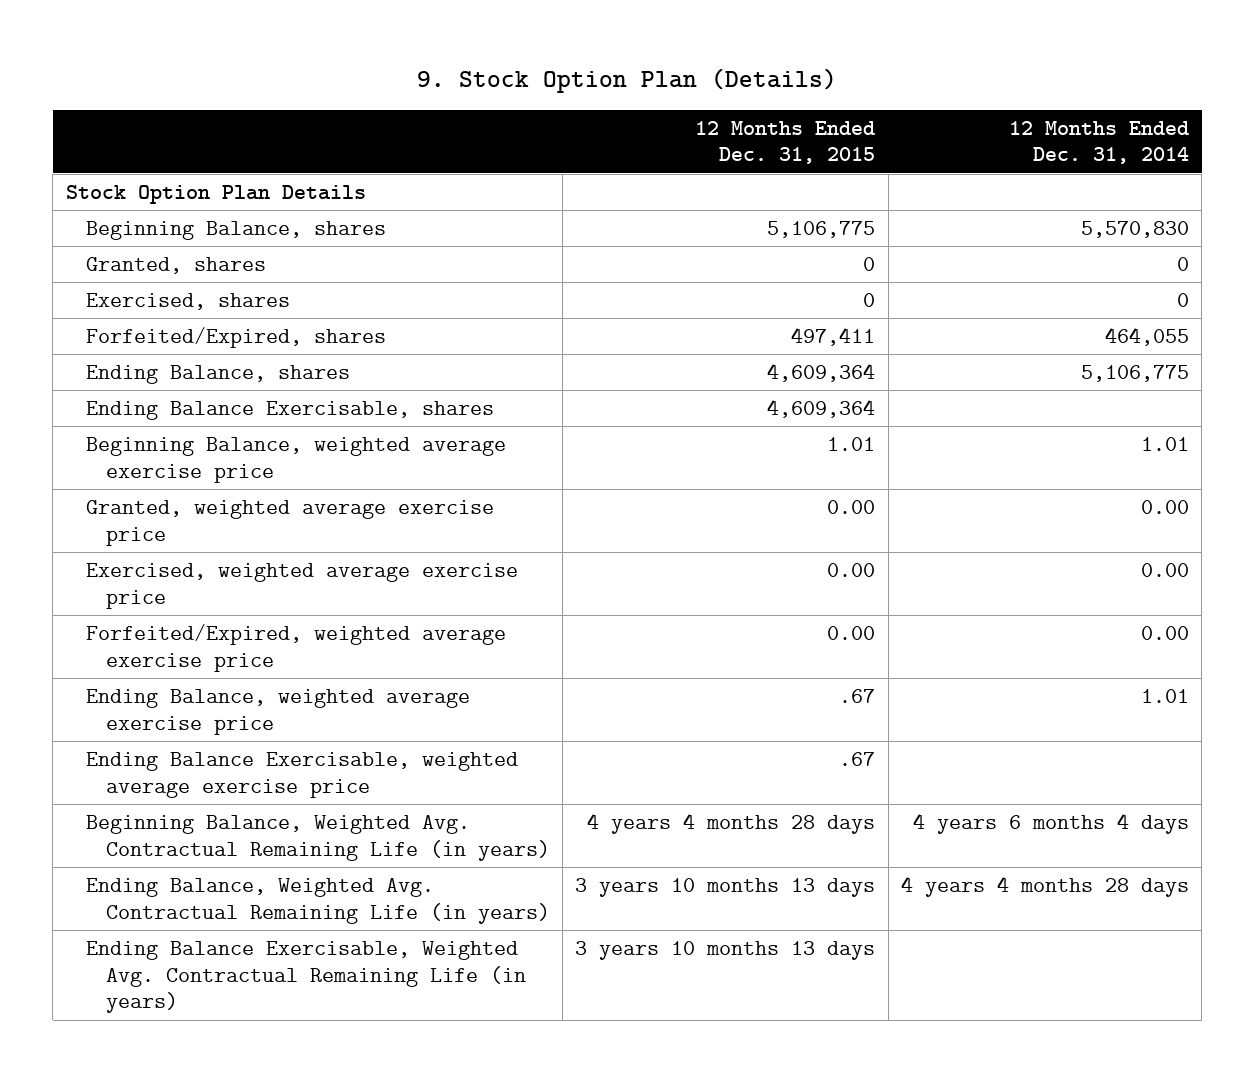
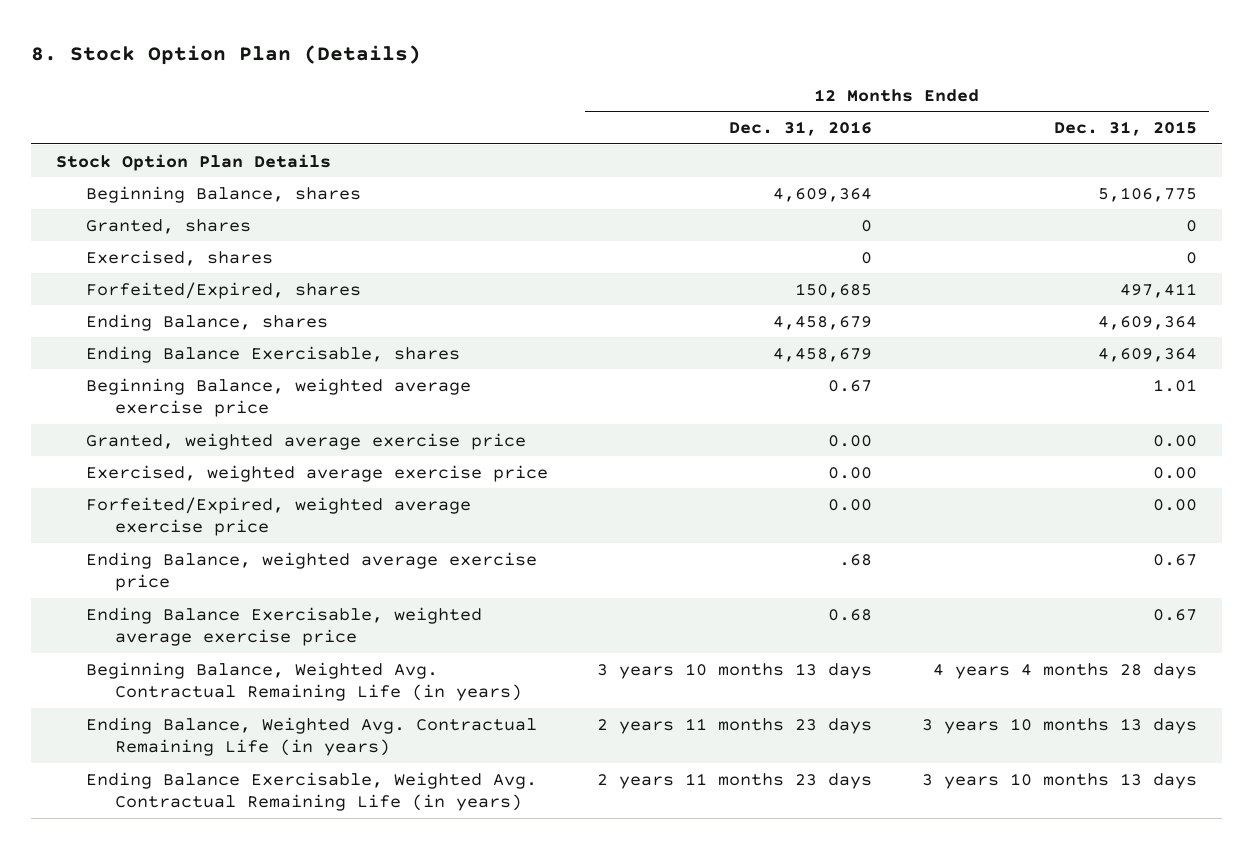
[417,68,838,94] 9. Stock Option Plan (Details) -> [31,45,422,66] 8. Stock Option Plan (Details)
[1008,120,1189,165] 12 Months Ended Dec. 31, 2014 -> none
none -> [729,120,873,136] Dec. 31, 2016
[839,688,876,703] .67 -> [1152,553,1197,566] 0.67
[839,751,876,766] .67 -> [1152,608,1197,621] 0.67

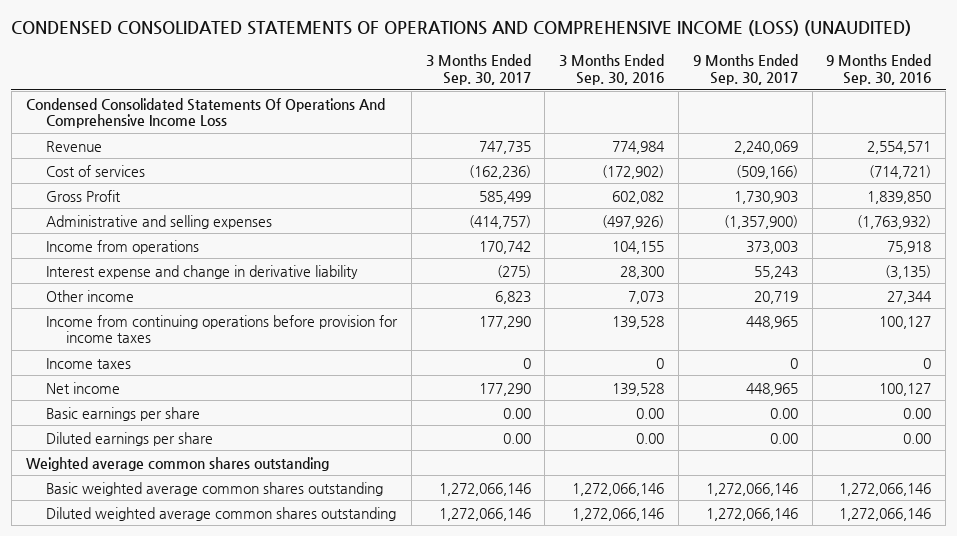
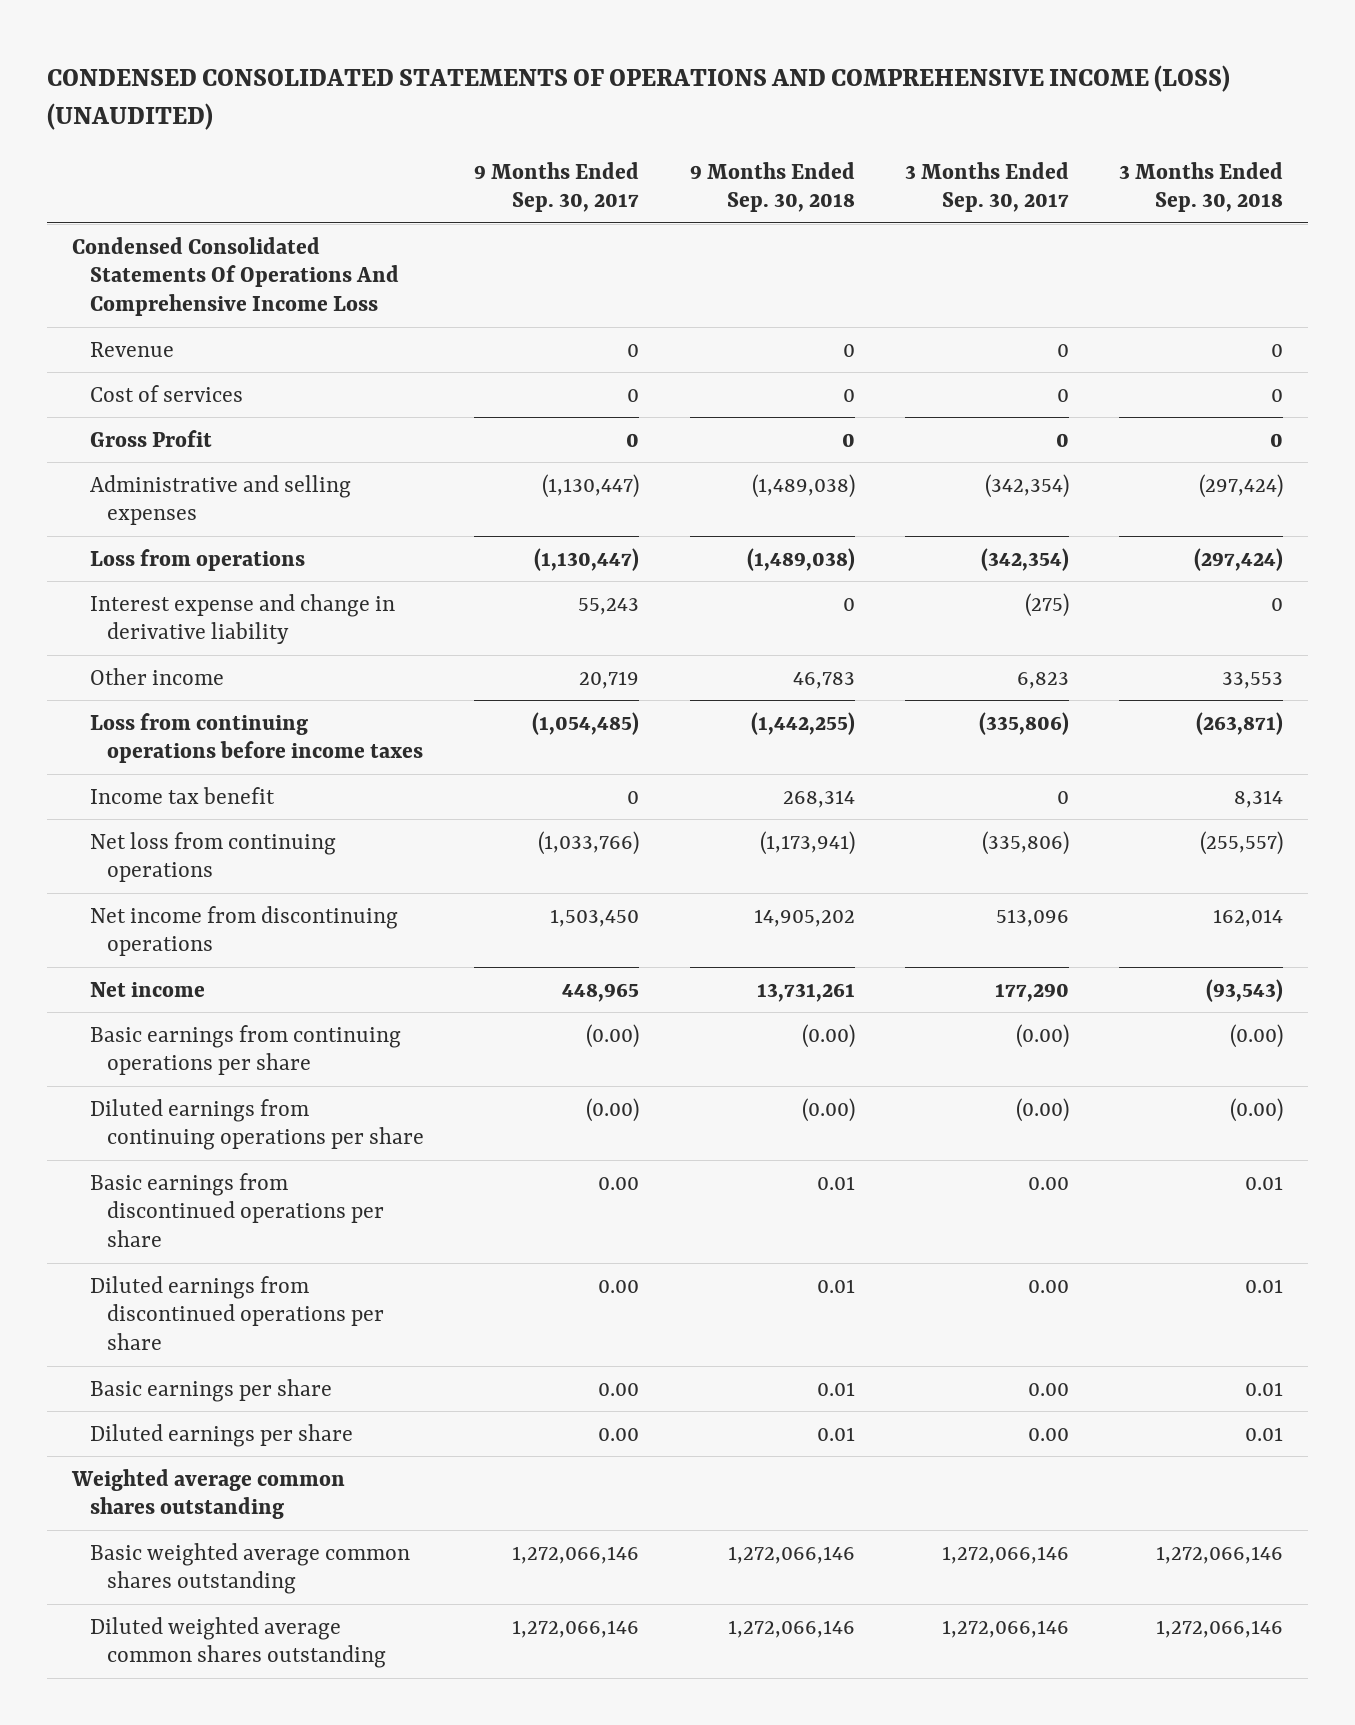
[559,54,665,86] 3 Months Ended Sep. 30, 2016 -> none
[826,54,932,86] 9 Months Ended Sep. 30, 2016 -> none
none -> [689,161,855,213] 9 Months Ended Sep. 30, 2018
none -> [1118,161,1283,213] 3 Months Ended Sep. 30, 2018
[478,140,531,154] 747,735 -> [1056,343,1069,357] 0
[733,140,798,154] 2,240,069 -> [627,343,640,357] 0
[468,164,531,179] (162,236) -> [1056,388,1069,402] 0
[735,164,798,179] (509,166) -> [627,388,640,402] 0
[478,190,531,204] 585,499 -> [1055,432,1069,447] 0
[733,190,798,204] 1,730,903 -> [626,432,640,447] 0
[468,214,531,229] (414,757) -> [984,473,1069,498] (342,354)
[723,214,798,229] (1,357,900) -> [542,473,640,498] (1,130,447)
[45,239,199,254] Income from operations -> [89,548,305,571] Loss from operations
[478,240,531,254] 170,742 -> [980,547,1069,571] (342,354)
[745,240,798,254] 373,003 -> [534,547,640,571] (1,130,447)
[45,314,398,344] Income from continuing operations before provision for income taxes -> [89,712,424,764] Loss from continuing operations before income taxes
[478,315,531,329] 177,290 -> [978,711,1069,735] (335,806)
[745,315,798,329] 448,965 -> [532,711,640,735] (1,054,485)
[45,357,131,369] Income taxes -> [89,786,275,804] Income tax benefit
none -> [89,831,336,883] Net loss from continuing operations
none -> [89,905,398,957] Net income from discontinuing operations
none -> [89,1024,401,1076] Basic earnings from continuing operations per share
none -> [89,1098,425,1151] Diluted earnings from continuing operations per share
none -> [89,1172,385,1248] Basic earnings from discontinued operations per share
none -> [89,1275,385,1351] Diluted earnings from discontinued operations per share

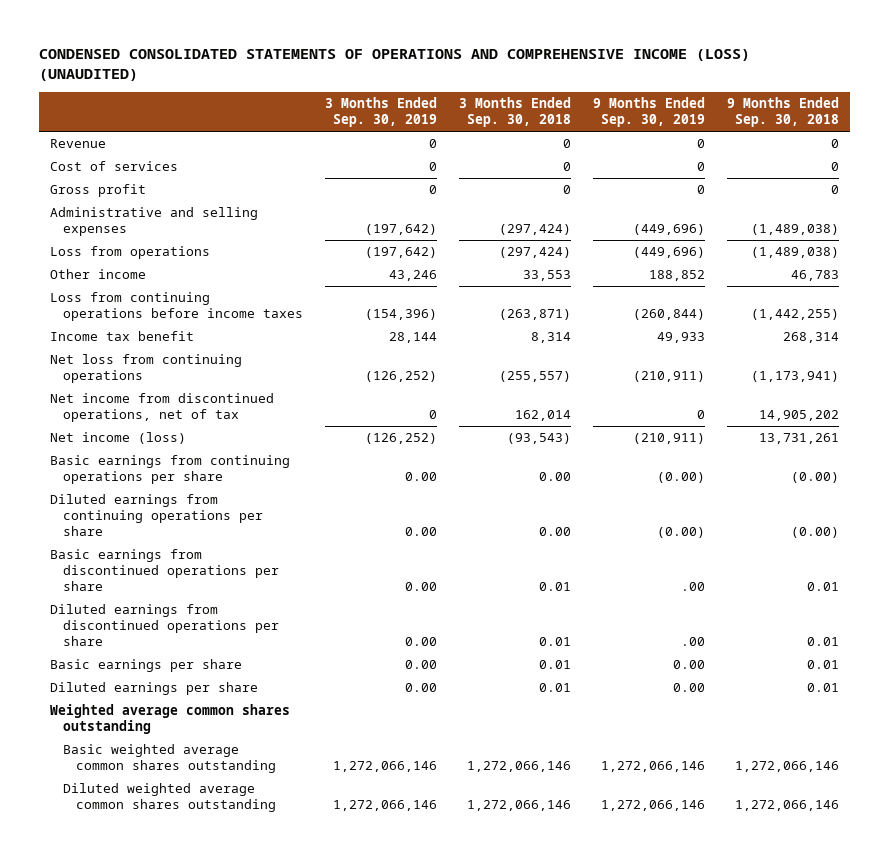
[474,161,640,213] 9 Months Ended Sep. 30, 2017 -> none
[904,161,1069,213] 3 Months Ended Sep. 30, 2017 -> none
none -> [325,97,438,127] 3 Months Ended Sep. 30, 2019
none -> [593,97,706,127] 9 Months Ended Sep. 30, 2019
[72,236,399,317] Condensed Consolidated Statements Of Operations And Comprehensive Income Loss -> none
[89,429,212,447] Gross Profit -> [50,184,147,198] Gross profit
[89,593,395,645] Interest expense and change in derivative liability -> none
[89,905,398,957] Net income from discontinuing operations -> [50,393,275,423] Net income from discontinued operations, net of tax
[89,981,205,997] Net income -> [50,432,187,445] Net income (loss)
[1229,1023,1283,1048] (0.00) -> [539,472,572,482] 0.00
[1229,1097,1283,1122] (0.00) -> [539,526,572,536] 0.00

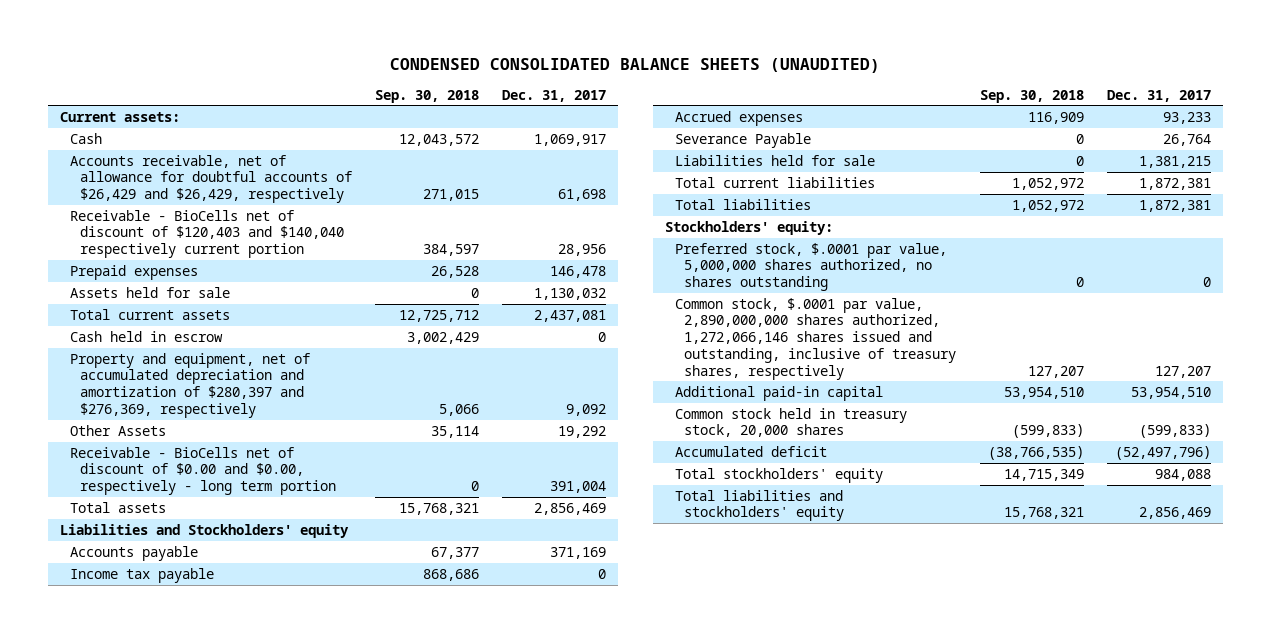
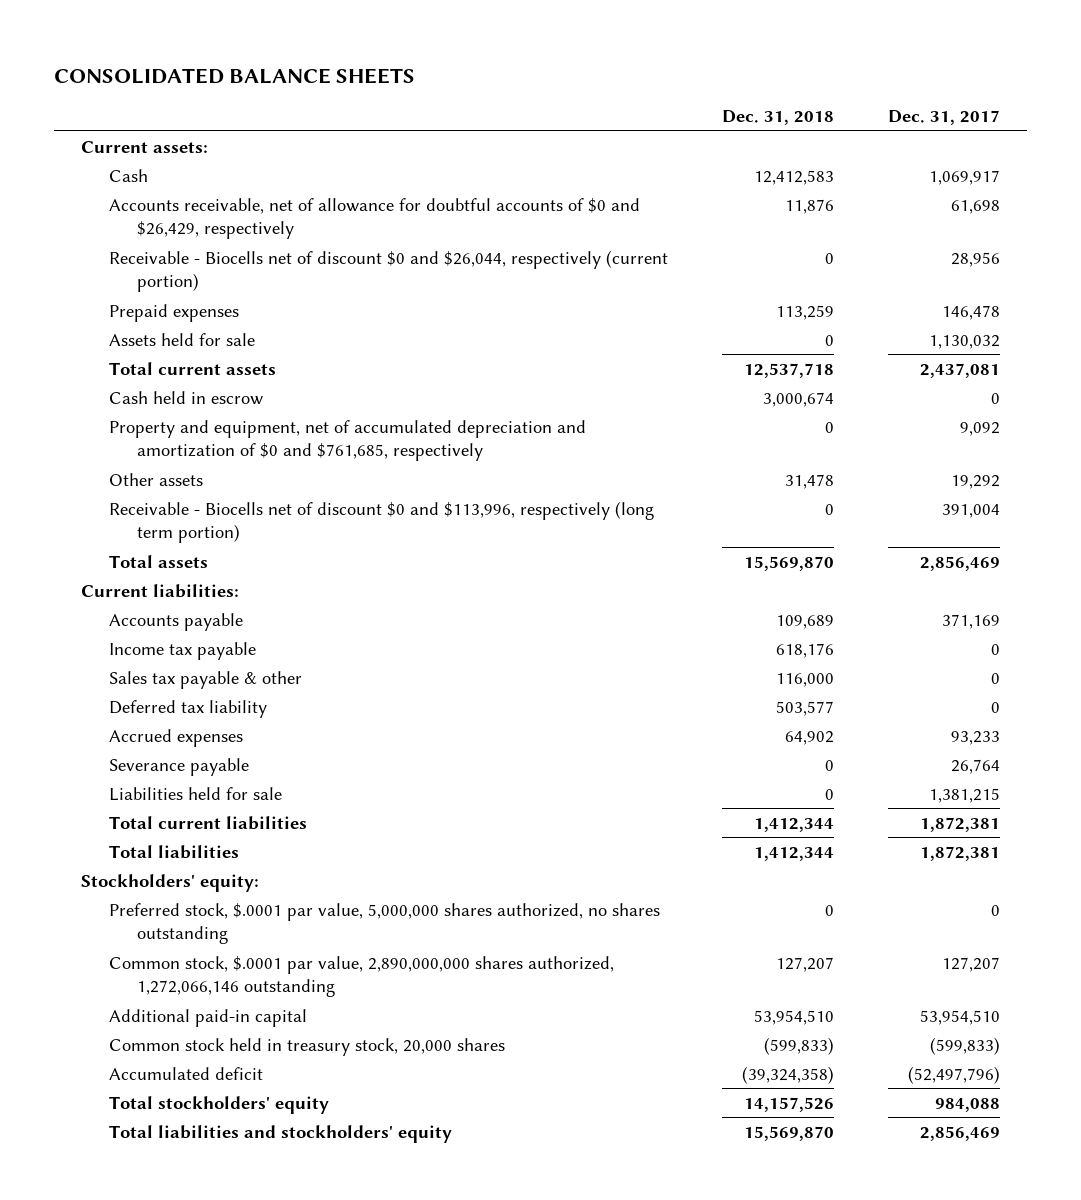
[390,57,881,73] CONDENSED CONSOLIDATED BALANCE SHEETS (UNAUDITED) -> [53,67,415,84] CONSOLIDATED BALANCE SHEETS
[375,89,480,103] Sep. 30, 2018 -> none
none -> [722,110,835,126] Dec. 31, 2018
[69,154,352,204] Accounts receivable, net of allowance for doubtful accounts of $26,429 and $26,429, respectively -> [108,197,640,239] Accounts receivable, net of allowance for doubtful accounts of $0 and $26,429, respectively
[69,209,344,259] Receivable - BioCells net of discount of $120,403 and $140,040 respectively current portion -> [108,249,668,292] Receivable - Biocells net of discount $0 and $26,044, respectively (current portion)
[69,352,310,418] Property and equipment, net of accumulated depreciation and amortization of $280,397 and $276,369, respectively -> [108,419,586,461] Property and equipment, net of accumulated depreciation and amortization of $0 and $761,685, respectively
[69,424,166,436] Other Assets -> [108,472,203,486] Other assets
[69,446,336,496] Receivable - BioCells net of discount of $0.00 and $0.00, respectively - long term portion -> [108,500,654,543] Receivable - Biocells net of discount $0 and $113,996, respectively (long term portion)
[59,523,349,538] Liabilities and Stockholders' equity -> none
none -> [80,583,239,598] Current liabilities:
none -> [108,670,302,689] Sales tax payable & other
none -> [108,699,267,718] Deferred tax liability
[674,132,811,148] Severance Payable -> [108,757,249,776] Severance payable
[674,297,957,380] Common stock, $.0001 par value, 2,890,000,000 shares authorized, 1,272,066,146 shares issued and outstanding, inclusive of treasury shares, respectively -> [108,955,614,997] Common stock, $.0001 par value, 2,890,000,000 shares authorized, 1,272,066,146 outstanding

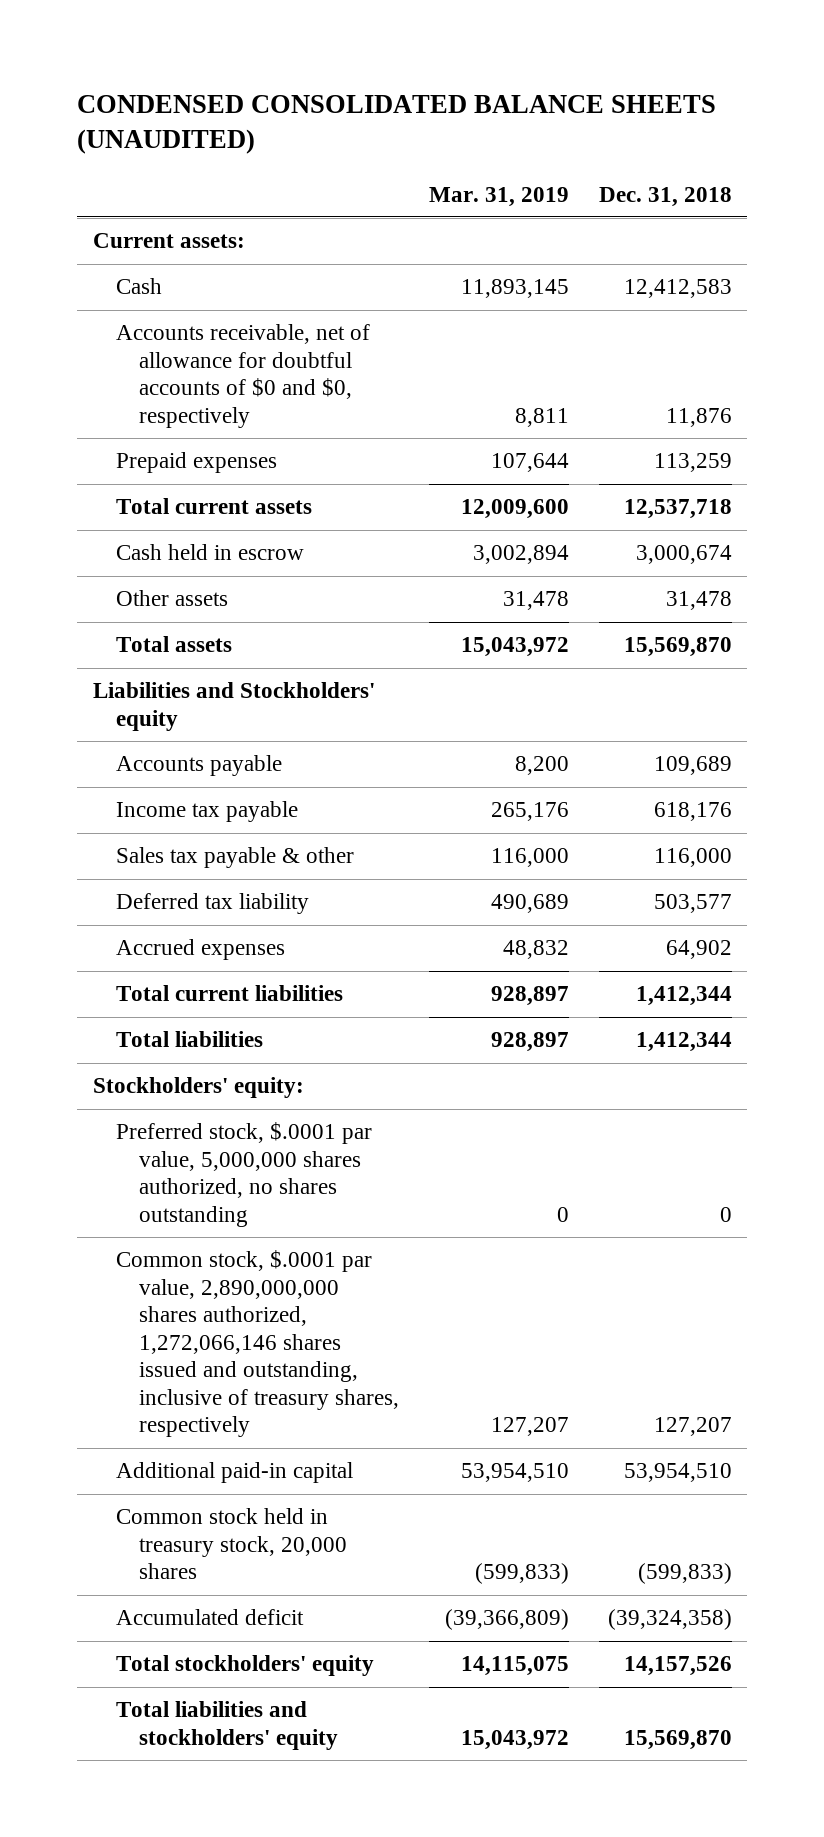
[53,67,415,84] CONSOLIDATED BALANCE SHEETS -> [77,94,717,155] CONDENSED CONSOLIDATED BALANCE SHEETS (UNAUDITED)
[888,110,1001,126] Dec. 31, 2017 -> none
none -> [428,186,569,207] Mar. 31, 2019
[108,249,668,292] Receivable - Biocells net of discount $0 and $26,044, respectively (current portion) -> none
[108,197,640,239] Accounts receivable, net of allowance for doubtful accounts of $0 and $26,429, respectively -> [115,324,370,428] Accounts receivable, net of allowance for doubtful accounts of $0 and $0, respectively
[108,332,255,346] Assets held for sale -> none
[108,419,586,461] Property and equipment, net of accumulated depreciation and amortization of $0 and $761,685, respectively -> none
[108,500,654,543] Receivable - Biocells net of discount $0 and $113,996, respectively (long term portion) -> none
[80,583,239,598] Current liabilities: -> none
none -> [92,682,375,731] Liabilities and Stockholders' equity
[108,757,249,776] Severance payable -> none
[108,786,282,801] Liabilities held for sale -> none
[108,955,614,997] Common stock, $.0001 par value, 2,890,000,000 shares authorized, 1,272,066,146 outstanding -> [115,1250,399,1438] Common stock, $.0001 par value, 2,890,000,000 shares authorized, 1,272,066,146 shares issued and outstanding, inclusive of treasury shares, respectively

